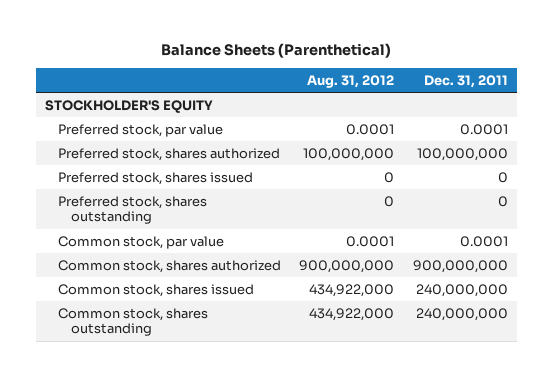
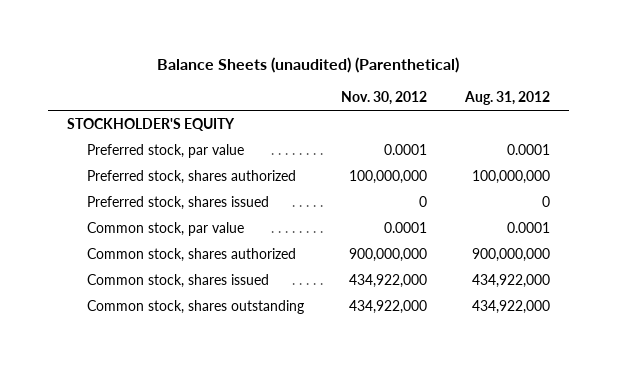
[161,43,392,59] Balance Sheets (Parenthetical) -> [157,56,460,73] Balance Sheets (unaudited) (Parenthetical)
[423,75,508,89] Dec. 31, 2011 -> none
none -> [341,90,428,105] Nov. 30, 2012
[57,195,207,225] Preferred stock, shares outstanding -> none

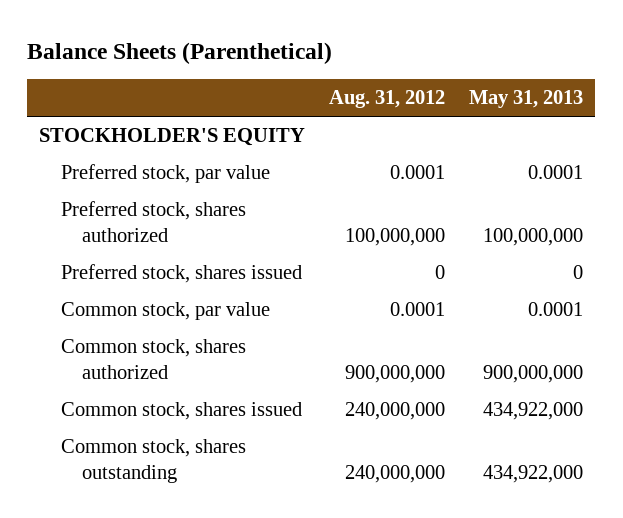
[157,56,460,73] Balance Sheets (unaudited) (Parenthetical) -> [27,41,333,64] Balance Sheets (Parenthetical)
[341,90,428,105] Nov. 30, 2012 -> none
none -> [469,90,584,109] May 31, 2013
[471,274,550,289] 434,922,000 -> [345,402,446,421] 240,000,000
[471,300,550,315] 434,922,000 -> [345,464,446,483] 240,000,000

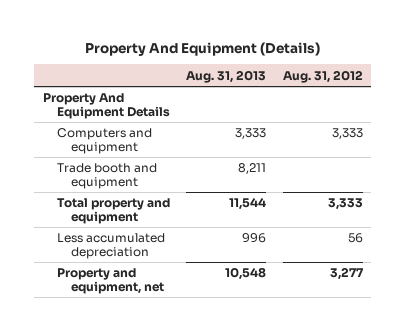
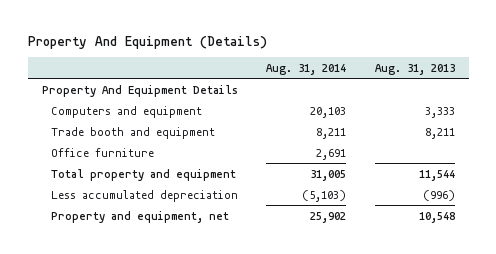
[283,69,364,83] Aug. 31, 2012 -> none
none -> [266,63,347,75] Aug. 31, 2014
none -> [50,147,154,157] Office furniture
[242,233,267,244] 996 -> [422,189,455,201] (996)

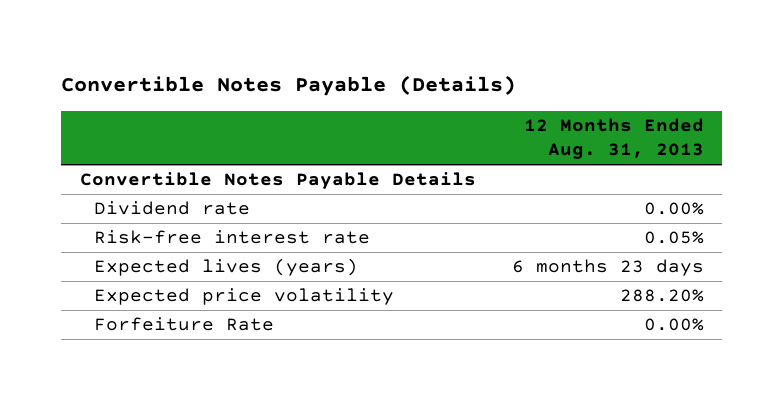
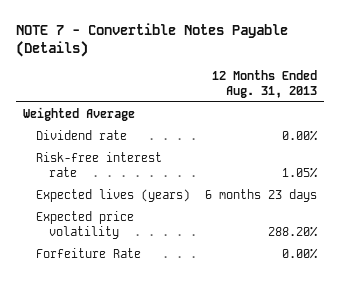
[61,75,517,97] Convertible Notes Payable (Details) -> [16,22,289,57] NOTE 7 - Convertible Notes Payable (Details)
[79,172,476,190] Convertible Notes Payable Details -> none
none -> [23,107,136,122] Weighted Average
[644,231,705,245] 0.05% -> [281,167,318,179] 1.05%

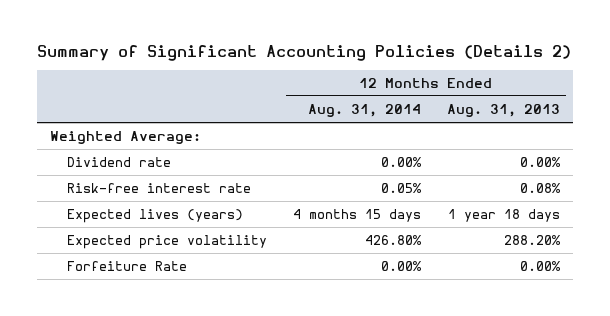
[16,22,289,57] NOTE 7 - Convertible Notes Payable (Details) -> [36,44,571,61] Summary of Significant Accounting Policies (Details 2)
none -> [307,103,421,117] Aug. 31, 2014
[23,107,136,122] Weighted Average -> [49,131,201,145] Weighted Average:
[281,167,318,179] 1.05% -> [519,183,561,194] 0.08%
[204,189,317,203] 6 months 23 days -> [447,209,560,223] 1 year 18 days

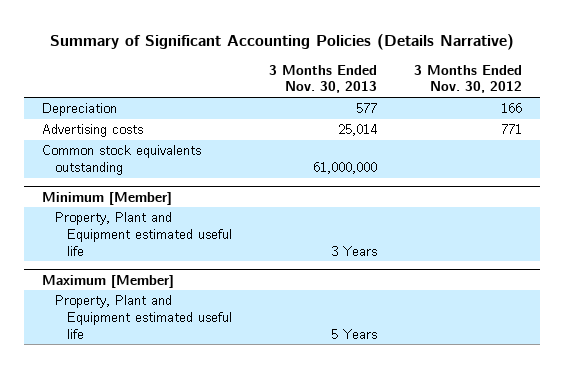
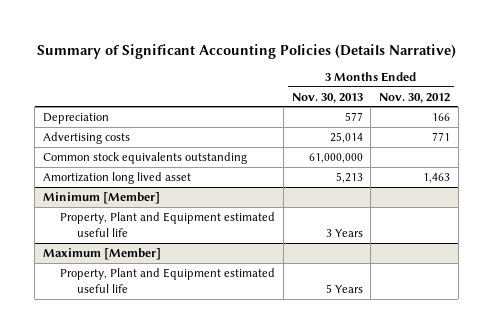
none -> [43,171,192,184] Amortization long lived asset

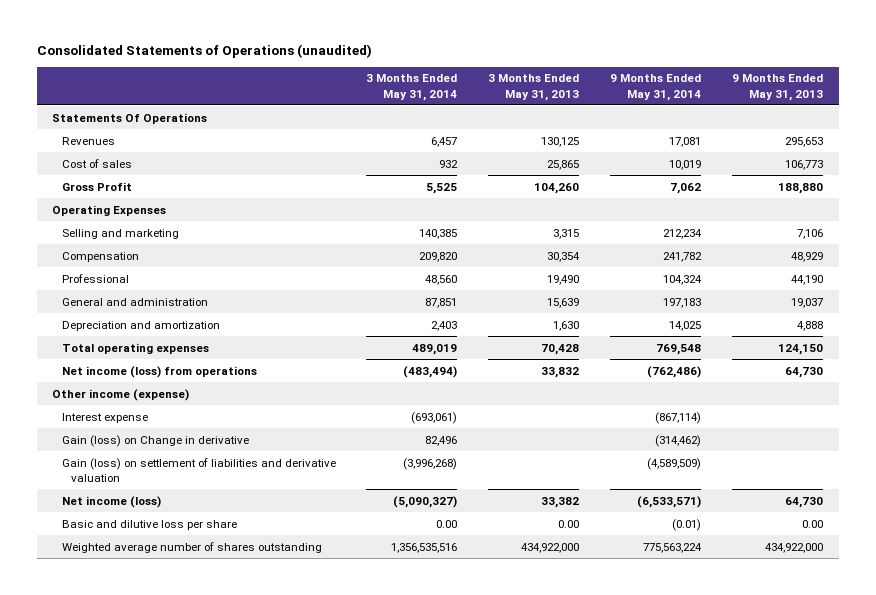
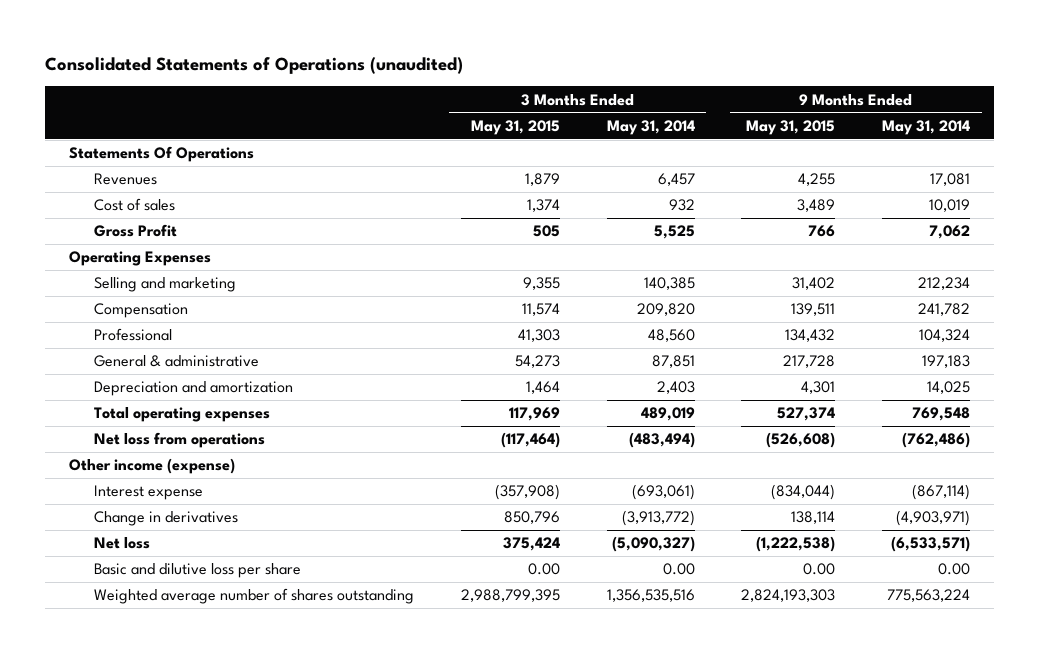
[488,74,580,101] 3 Months Ended May 31, 2013 -> none
[732,74,824,101] 9 Months Ended May 31, 2013 -> none
none -> [470,119,560,135] May 31, 2015
none -> [746,119,836,135] May 31, 2015
[61,297,208,306] General and administration -> [93,355,259,368] General & administrative
[61,365,257,378] Net income (loss) from operations -> [93,432,265,449] Net loss from operations
[61,457,336,482] Gain (loss) on settlement of liabilities and derivative valuation -> none
[61,434,249,447] Gain (loss) on Change in derivative -> [93,511,238,527] Change in derivatives
[425,435,458,446] 82,496 -> [621,510,695,527] (3,913,772)
[655,434,702,447] (314,462) -> [896,510,971,527] (4,903,971)
[61,495,161,508] Net income (loss) -> [93,537,150,550] Net loss
[672,518,702,531] (0.01) -> [938,563,971,576] 0.00

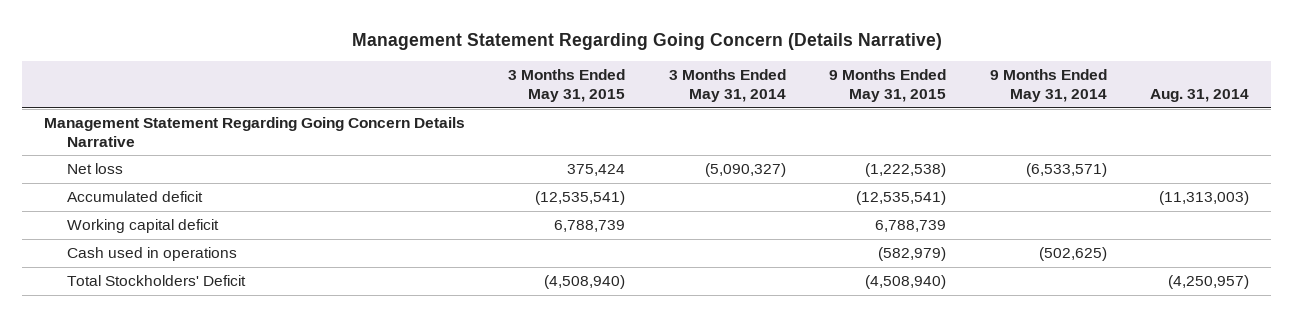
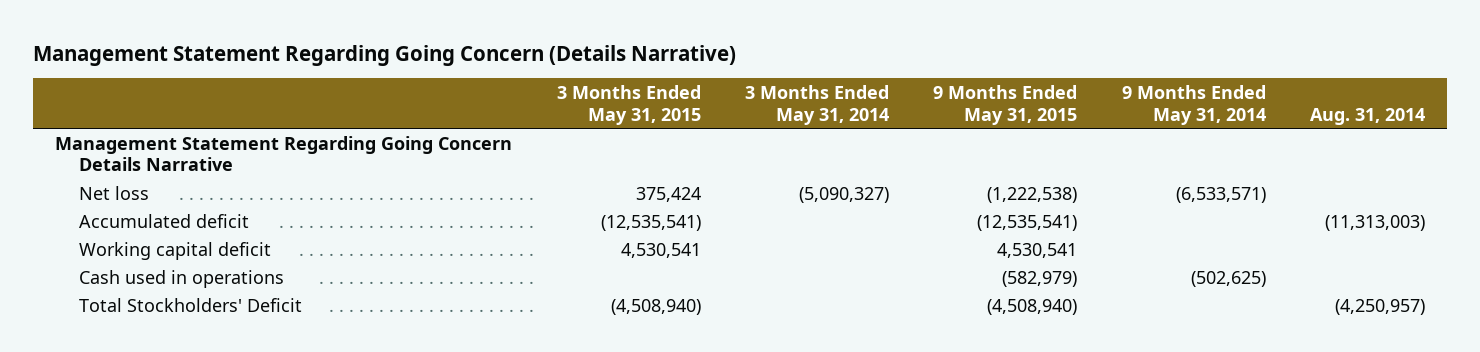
[554,220,626,233] 6,788,739 -> [620,242,701,258] 4,530,541
[875,220,947,233] 6,788,739 -> [997,242,1078,258] 4,530,541

